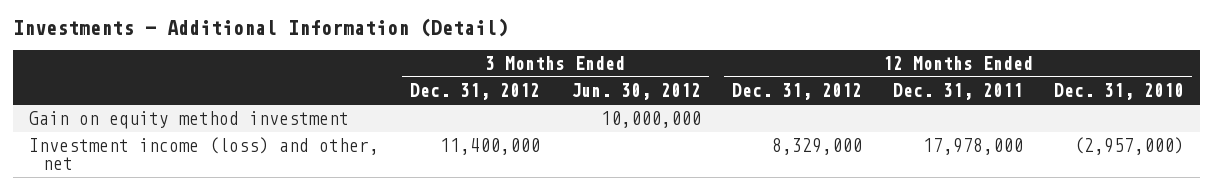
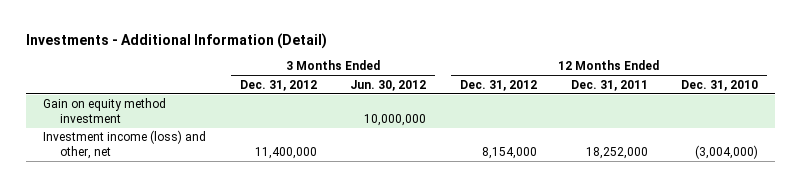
[771,138,862,156] 8,329,000 -> [481,146,537,159] 8,154,000
[923,138,1024,156] 17,978,000 -> [585,146,648,159] 18,252,000
[1074,137,1185,156] (2,957,000) -> [695,144,759,159] (3,004,000)

